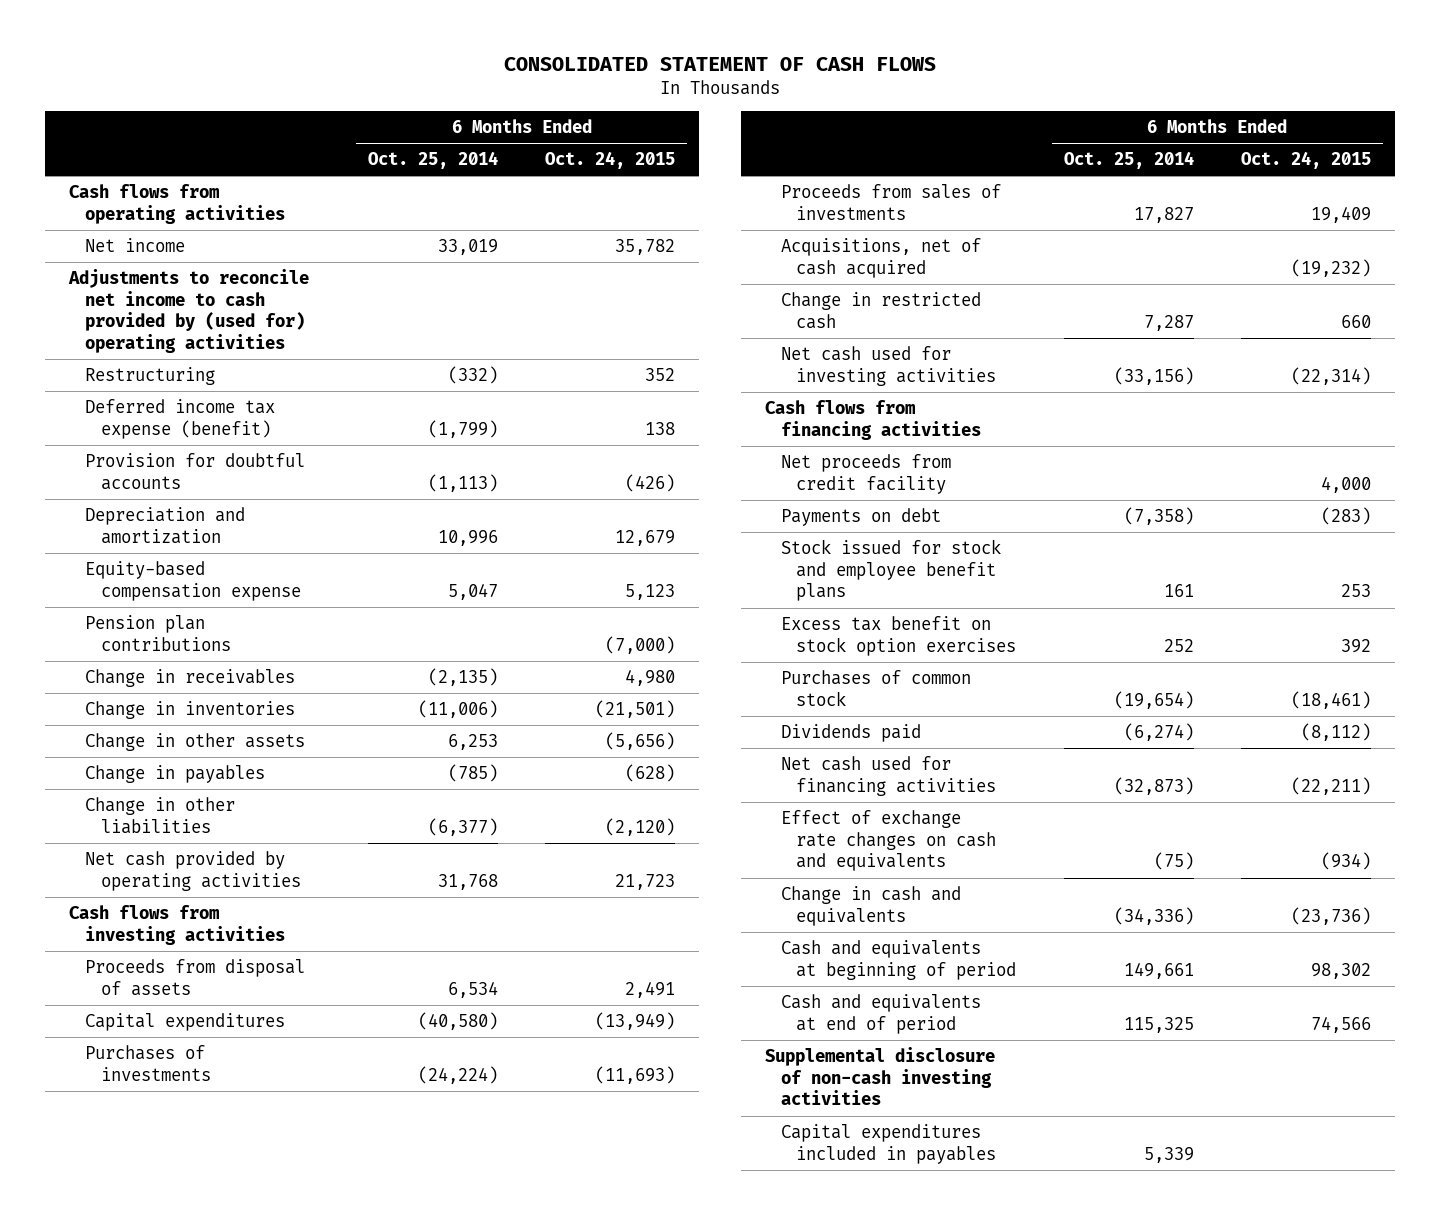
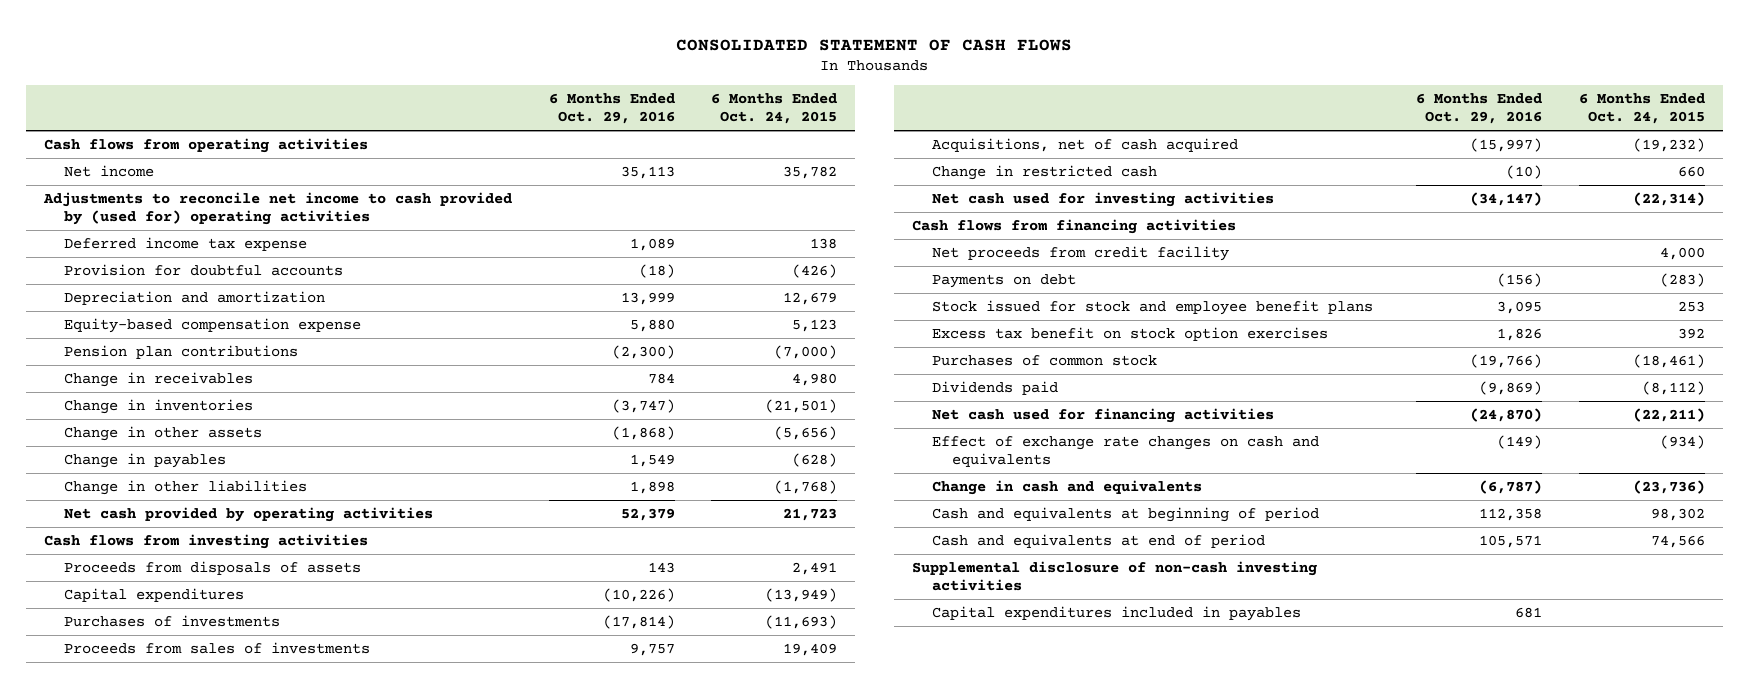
[368,151,499,170] Oct. 25, 2014 -> none
none -> [548,93,675,125] 6 Months Ended Oct. 29, 2016
[84,367,215,386] Restructuring -> none
[84,399,275,439] Deferred income tax expense (benefit) -> [64,236,308,251] Deferred income tax expense
[605,817,676,836] (2,120) -> [774,479,838,494] (1,768)
[84,959,305,996] Proceeds from disposal of assets -> [64,560,362,575] Proceeds from disposals of assets

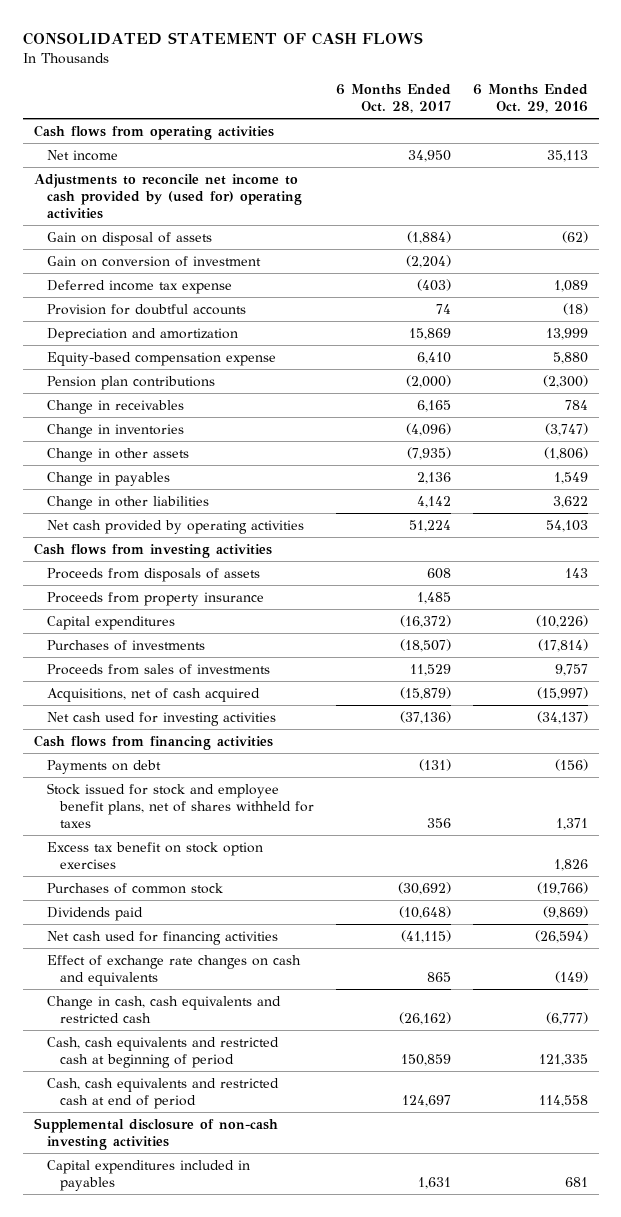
[711,93,838,125] 6 Months Ended Oct. 24, 2015 -> none
none -> [335,83,451,114] 6 Months Ended Oct. 28, 2017
none -> [46,231,212,246] Gain on disposal of assets
none -> [46,255,261,267] Gain on conversion of investment
[611,425,675,440] (1,868) -> [543,446,588,460] (1,806)
[629,480,675,494] 1,898 -> [552,495,588,508] 3,622
[620,507,675,521] 52,379 -> [545,519,588,532] 54,103
none -> [46,591,264,606] Proceeds from property insurance
[932,164,1158,180] Change in restricted cash -> none
[1470,191,1543,206] (34,147) -> [536,710,588,724] (34,137)
[932,245,1230,261] Net proceeds from credit facility -> none
[932,299,1374,315] Stock issued for stock and employee benefit plans -> [46,782,314,829] Stock issued for stock and employee benefit plans, net of shares withheld for taxes
[1497,300,1543,314] 3,095 -> [555,818,588,831] 1,371
[1470,407,1543,422] (24,870) -> [534,929,588,943] (26,594)
[932,479,1203,495] Change in cash and equivalents -> [46,995,281,1023] Change in cash, cash equivalents and restricted cash
[1479,479,1543,494] (6,787) -> [545,1011,588,1025] (6,777)
[932,506,1320,522] Cash and equivalents at beginning of period -> [46,1036,279,1068] Cash, cash equivalents and restricted cash at beginning of period
[1479,507,1543,521] 112,358 -> [538,1053,588,1066] 121,335
[932,533,1266,548] Cash and equivalents at end of period -> [46,1077,279,1109] Cash, cash equivalents and restricted cash at end of period
[1479,534,1543,548] 105,571 -> [538,1094,588,1107] 114,558

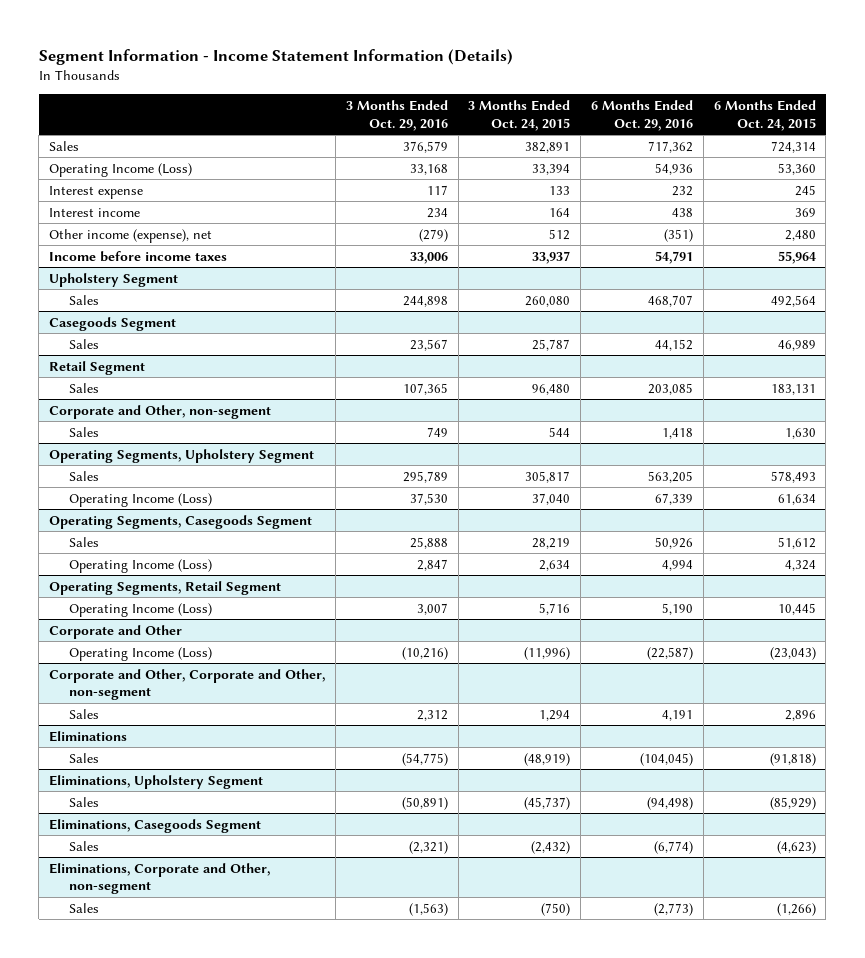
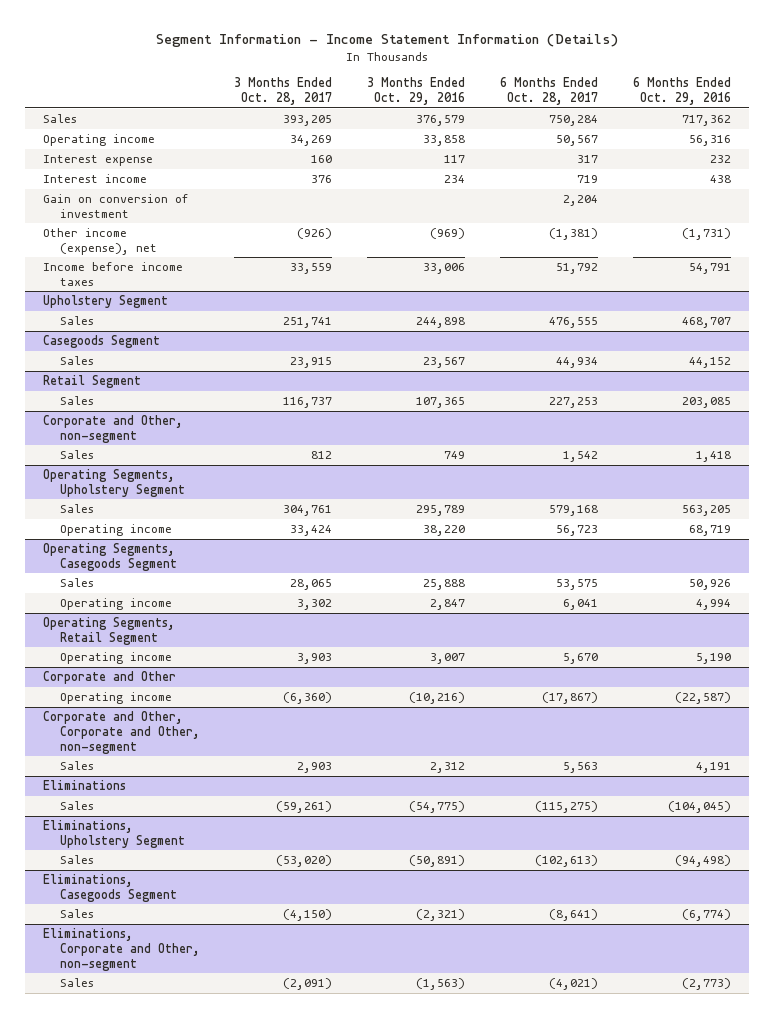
[468,100,571,131] 3 Months Ended Oct. 24, 2015 -> none
[713,100,816,131] 6 Months Ended Oct. 24, 2015 -> none
none -> [234,77,333,106] 3 Months Ended Oct. 28, 2017
none -> [500,77,599,106] 6 Months Ended Oct. 28, 2017
[49,162,193,177] Operating Income (Loss) -> [42,134,155,147] Operating income
[409,163,448,175] 33,168 -> [423,135,466,147] 33,858
[654,162,693,175] 54,936 -> [689,135,732,147] 56,316
none -> [42,194,189,218] Gain on conversion of investment
[418,228,448,242] (279) -> [430,228,466,240] (969)
[663,228,693,242] (351) -> [682,228,732,241] (1,731)
[69,492,213,507] Operating Income (Loss) -> [59,524,172,537] Operating income
[409,492,448,505] 37,530 -> [423,525,466,537] 38,220
[654,492,693,505] 67,339 -> [689,525,732,537] 68,719
[69,558,213,573] Operating Income (Loss) -> [59,598,172,611] Operating income
[69,602,213,617] Operating Income (Loss) -> [59,652,172,665] Operating income
[69,646,213,661] Operating Income (Loss) -> [59,692,172,705] Operating income

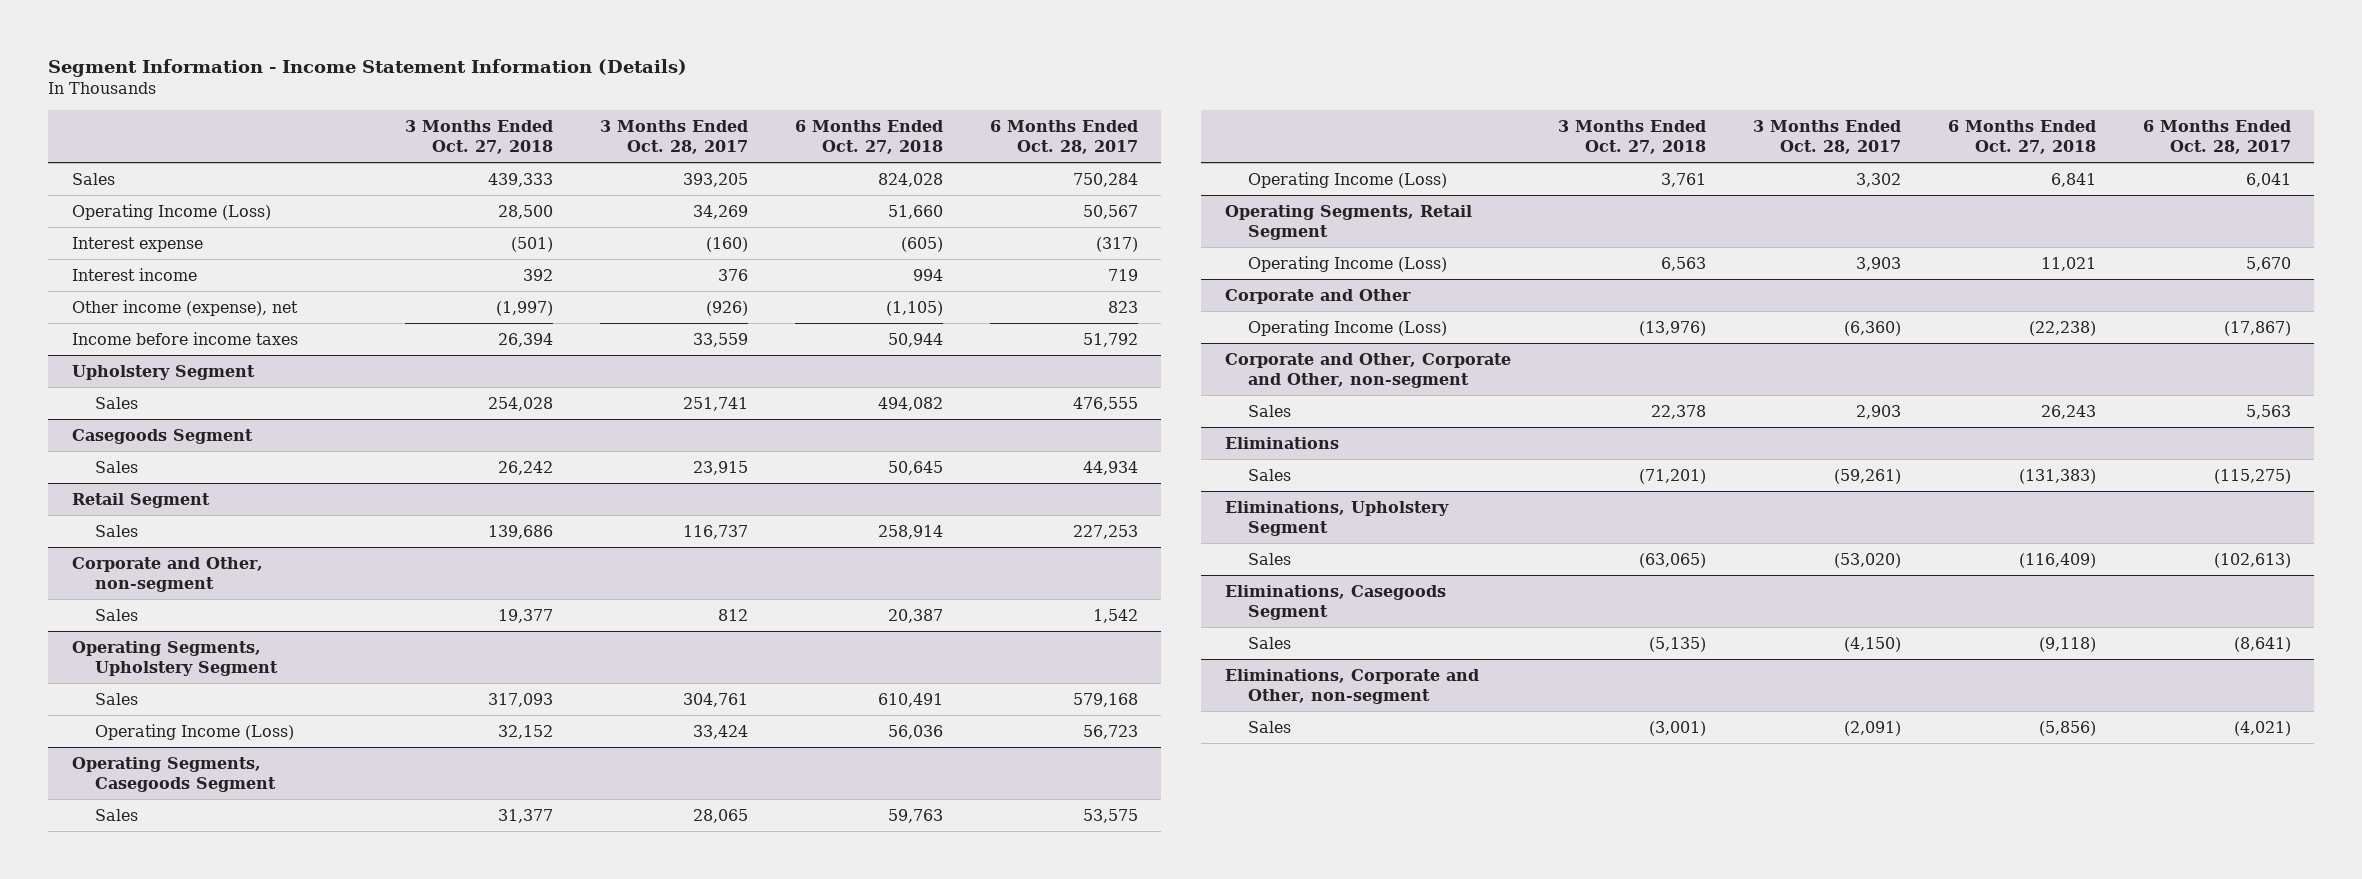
[367,77,466,106] 3 Months Ended Oct. 29, 2016 -> none
[633,77,732,106] 6 Months Ended Oct. 29, 2016 -> none
none -> [404,119,553,154] 3 Months Ended Oct. 27, 2018
none -> [794,119,943,154] 6 Months Ended Oct. 27, 2018
[42,134,155,147] Operating income -> [71,203,271,220] Operating Income (Loss)
[311,155,333,164] 160 -> [705,236,748,252] (160)
[577,155,599,164] 317 -> [1095,236,1138,252] (317)
[42,194,189,218] Gain on conversion of investment -> none
[549,228,599,241] (1,381) -> [1107,300,1138,313] 823
[59,524,172,537] Operating income -> [95,723,295,740] Operating Income (Loss)
[59,598,172,611] Operating income -> [1247,171,1447,188] Operating Income (Loss)
[59,652,172,665] Operating income -> [1247,255,1447,272] Operating Income (Loss)
[59,692,172,705] Operating income -> [1247,319,1447,336] Operating Income (Loss)

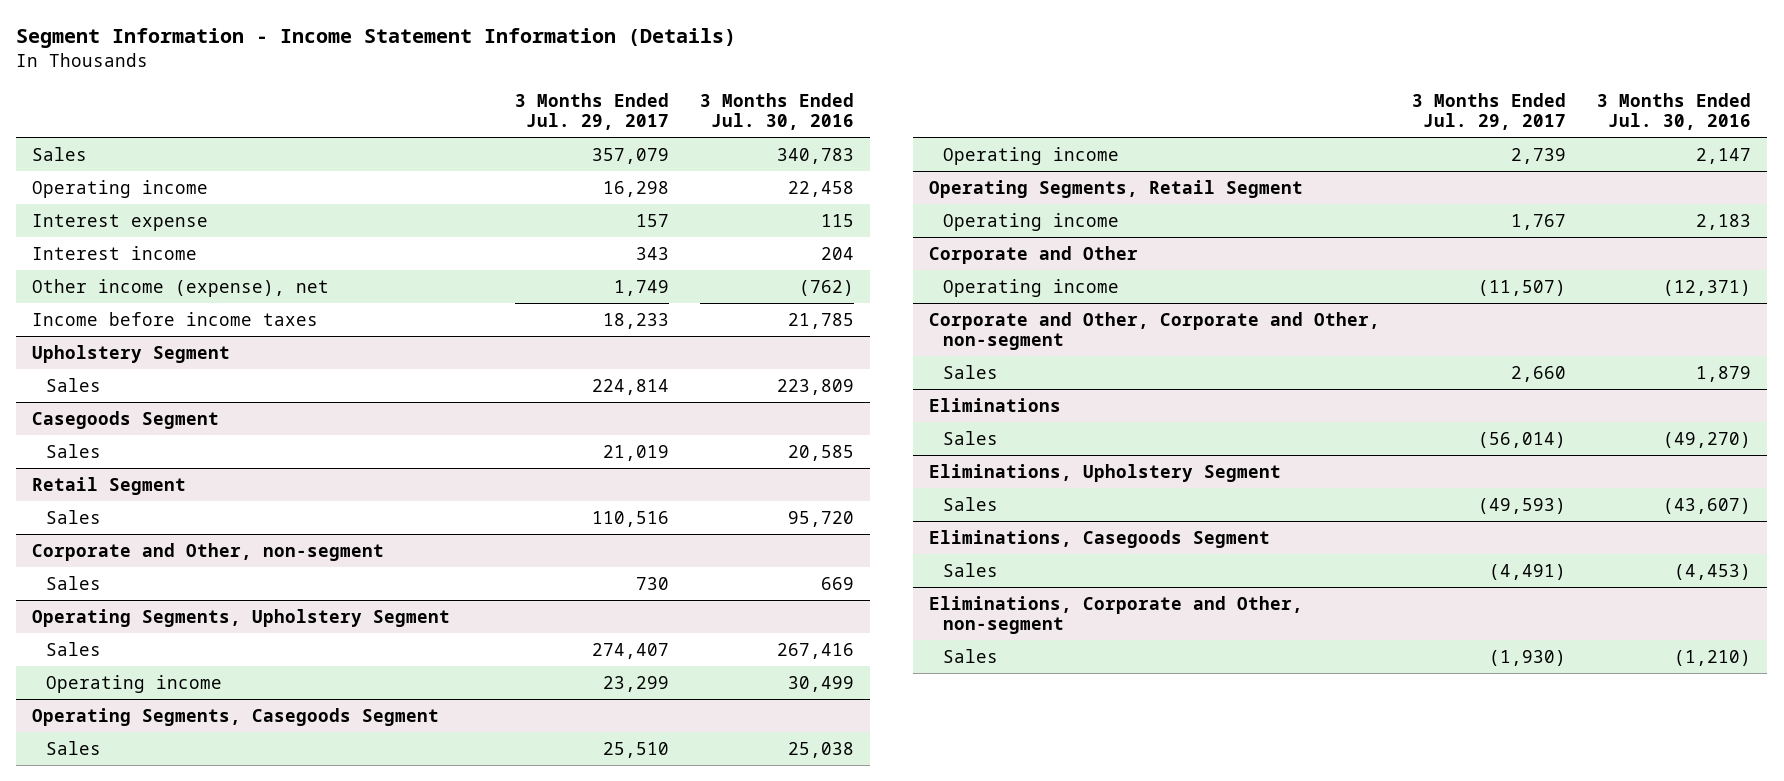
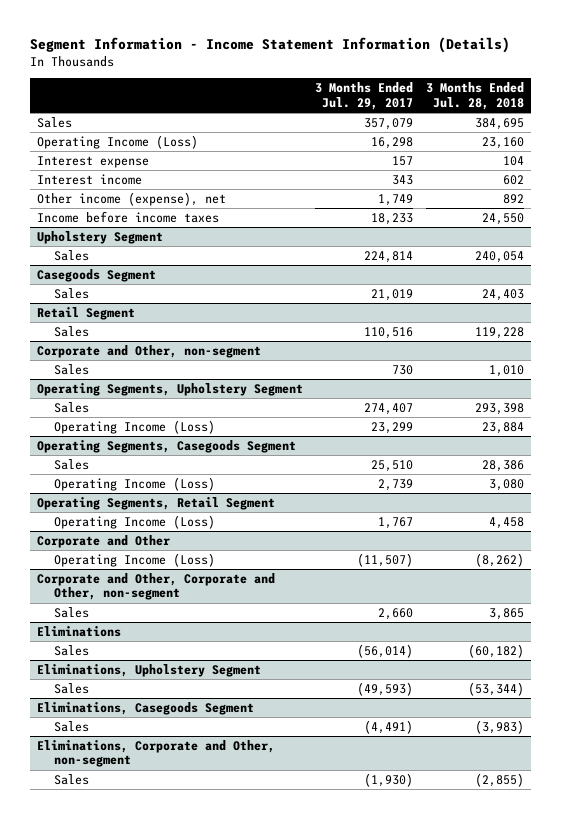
[700,92,855,130] 3 Months Ended Jul. 30, 2016 -> none
none -> [426,82,525,110] 3 Months Ended Jul. 28, 2018
[32,179,209,198] Operating income -> [36,134,198,149] Operating Income (Loss)
[46,674,223,693] Operating income -> [54,419,216,434] Operating Income (Loss)
[943,146,1120,165] Operating income -> [54,476,216,491] Operating Income (Loss)
[943,212,1120,231] Operating income -> [54,514,216,529] Operating Income (Loss)
[943,278,1120,297] Operating income -> [54,552,216,567] Operating Income (Loss)

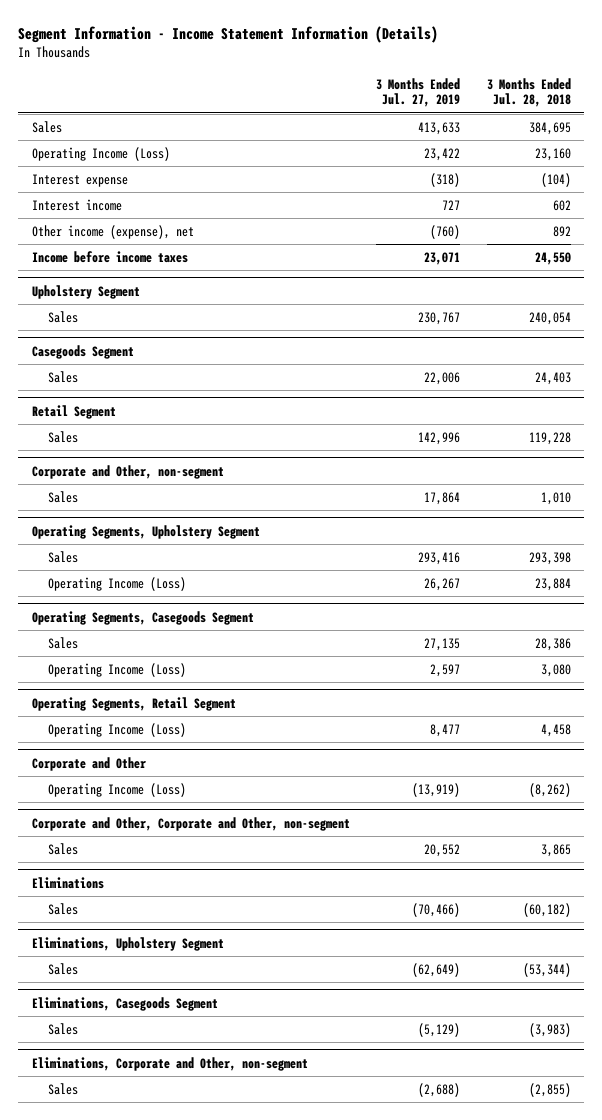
[315,82,414,110] 3 Months Ended Jul. 29, 2017 -> none
none -> [376,77,461,108] 3 Months Ended Jul. 27, 2019
[503,155,525,166] 104 -> [540,172,571,187] (104)

